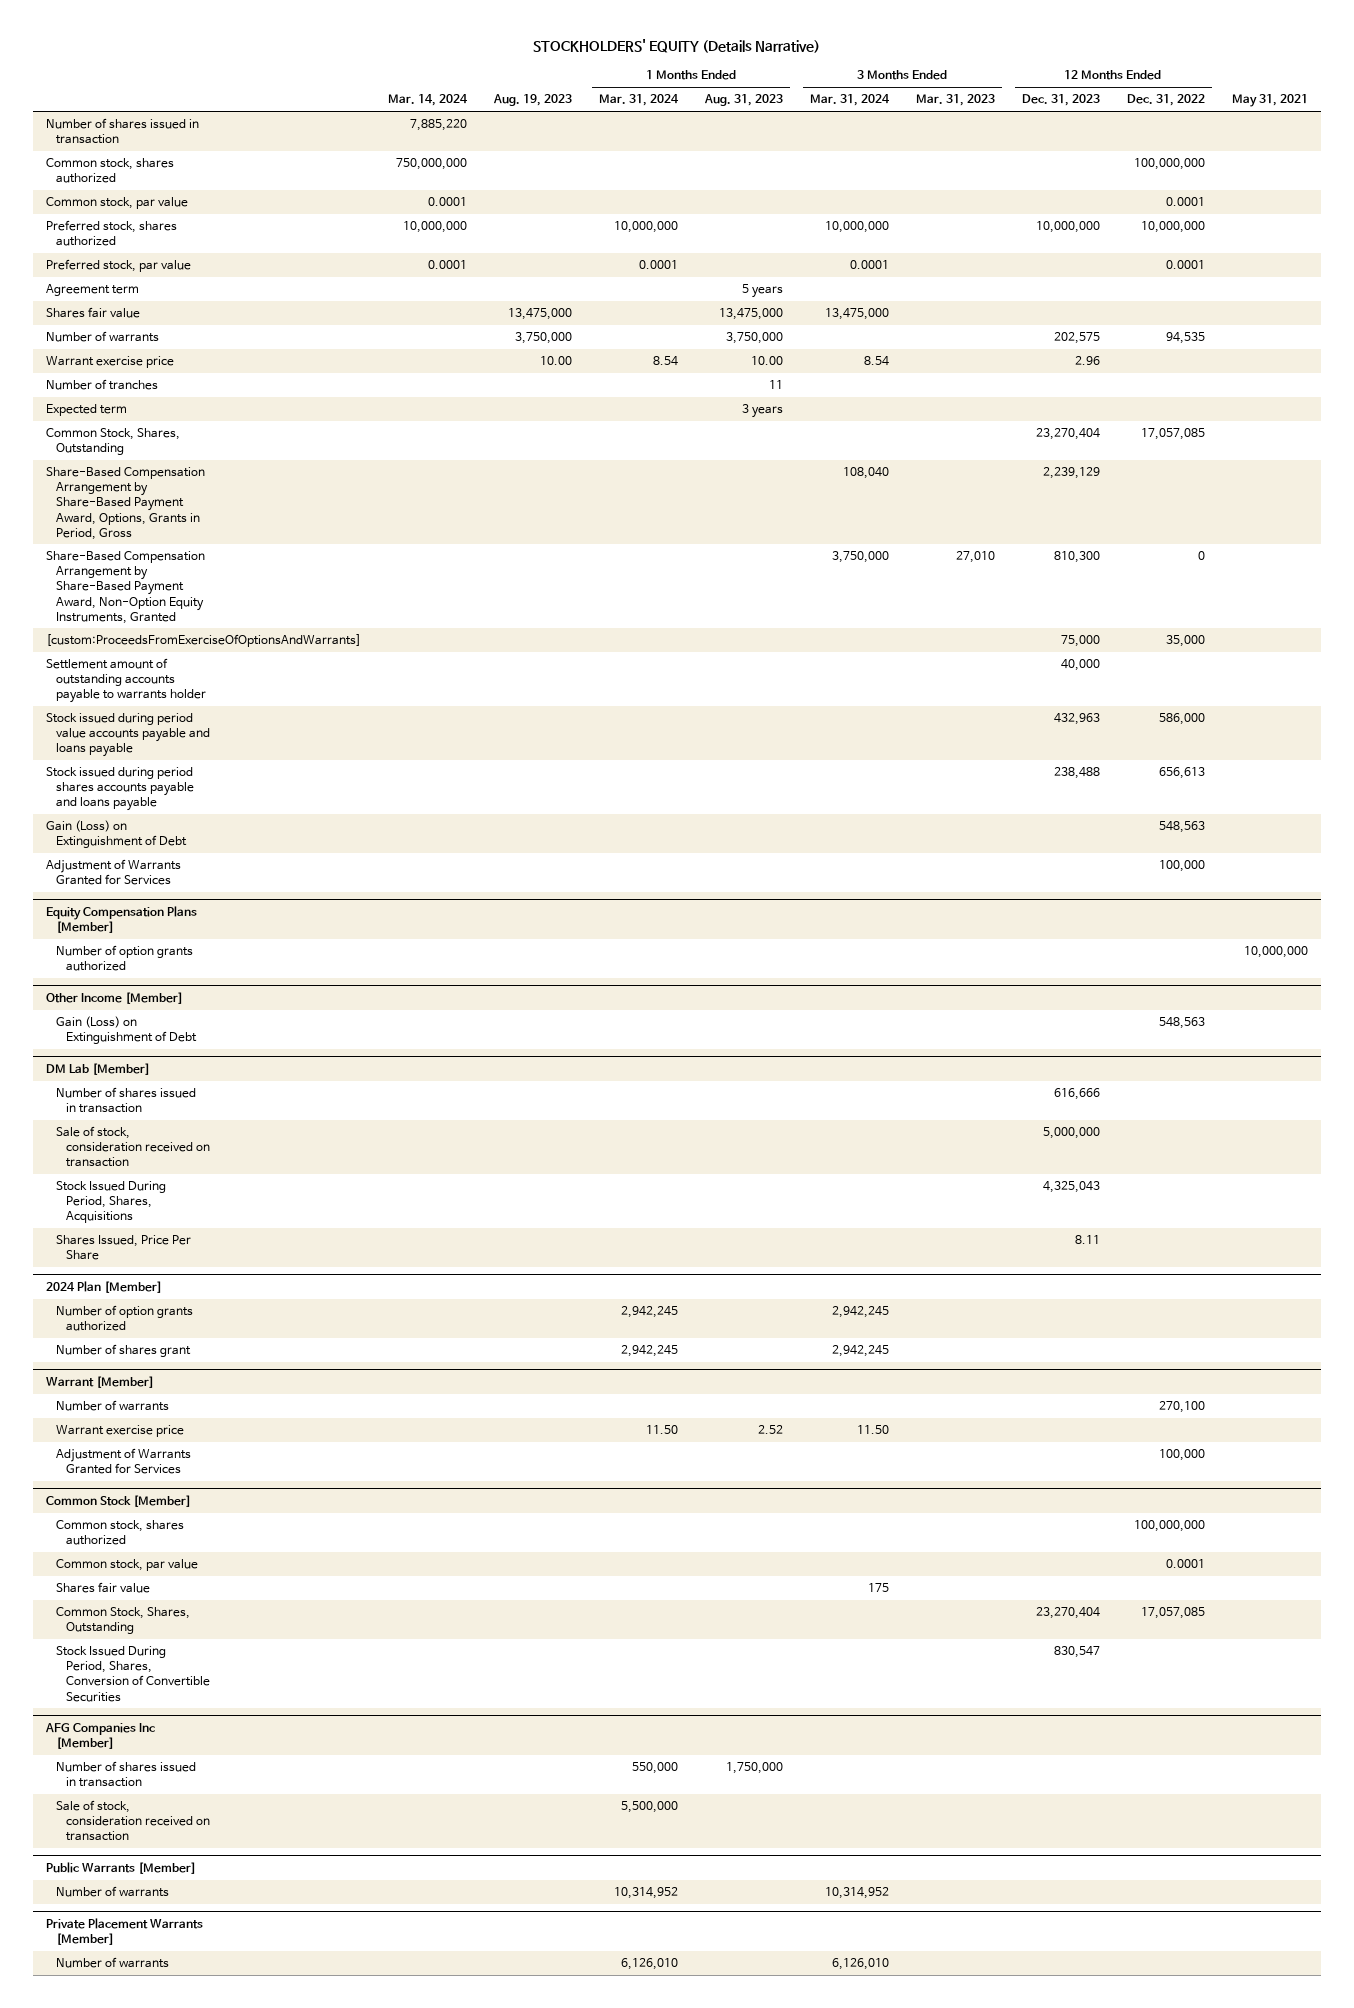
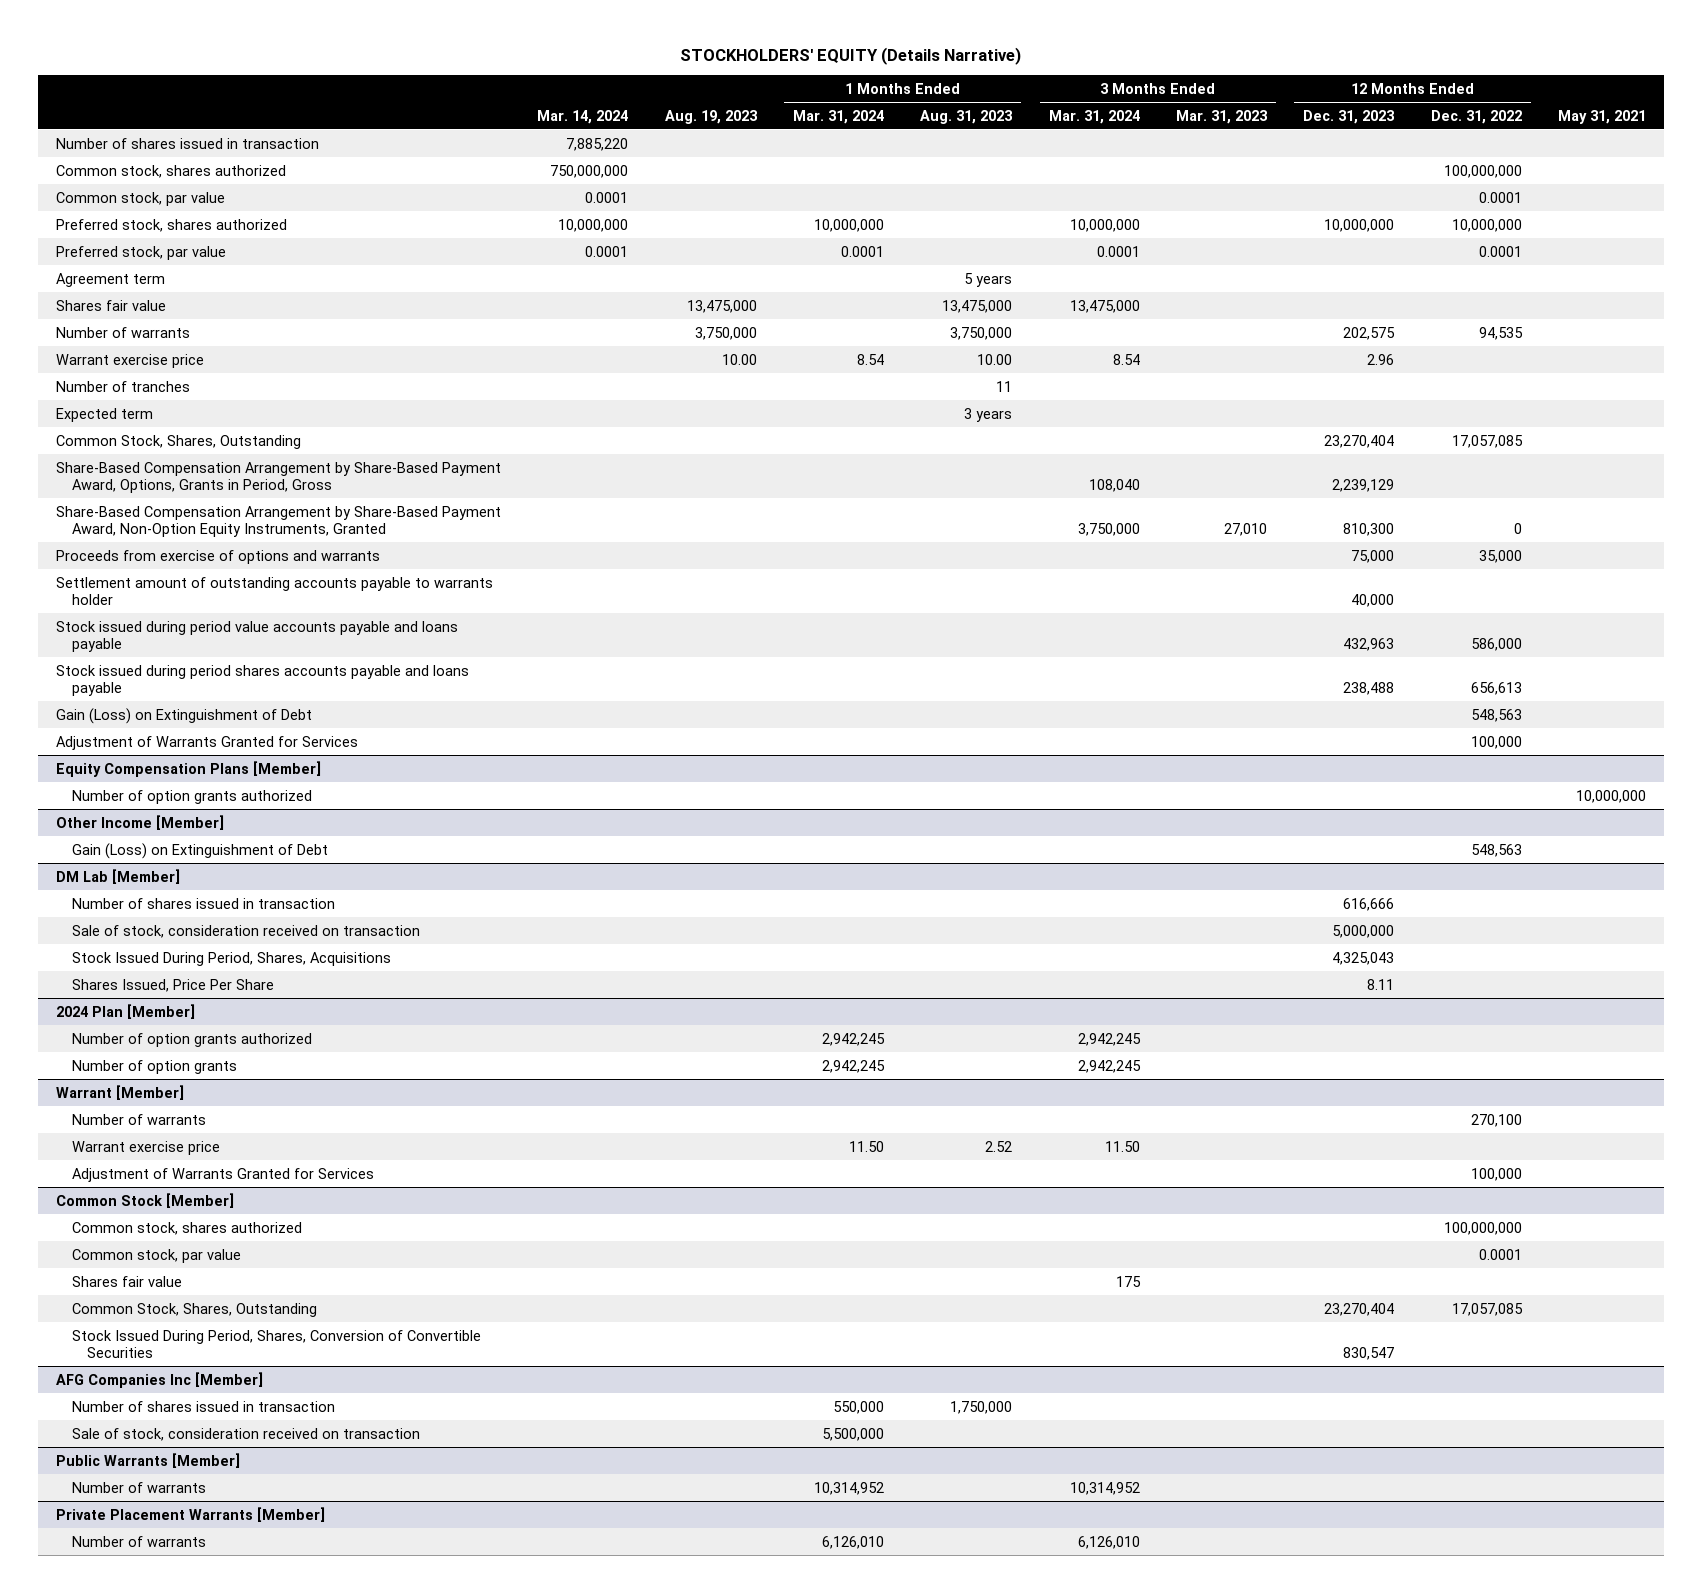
[46,634,362,648] [custom:ProceedsFromExerciseOfOptionsAndWarrants] -> [56,549,381,564] Proceeds from exercise of options and warrants
[56,1344,192,1358] Number of shares grant -> [71,1059,237,1074] Number of option grants

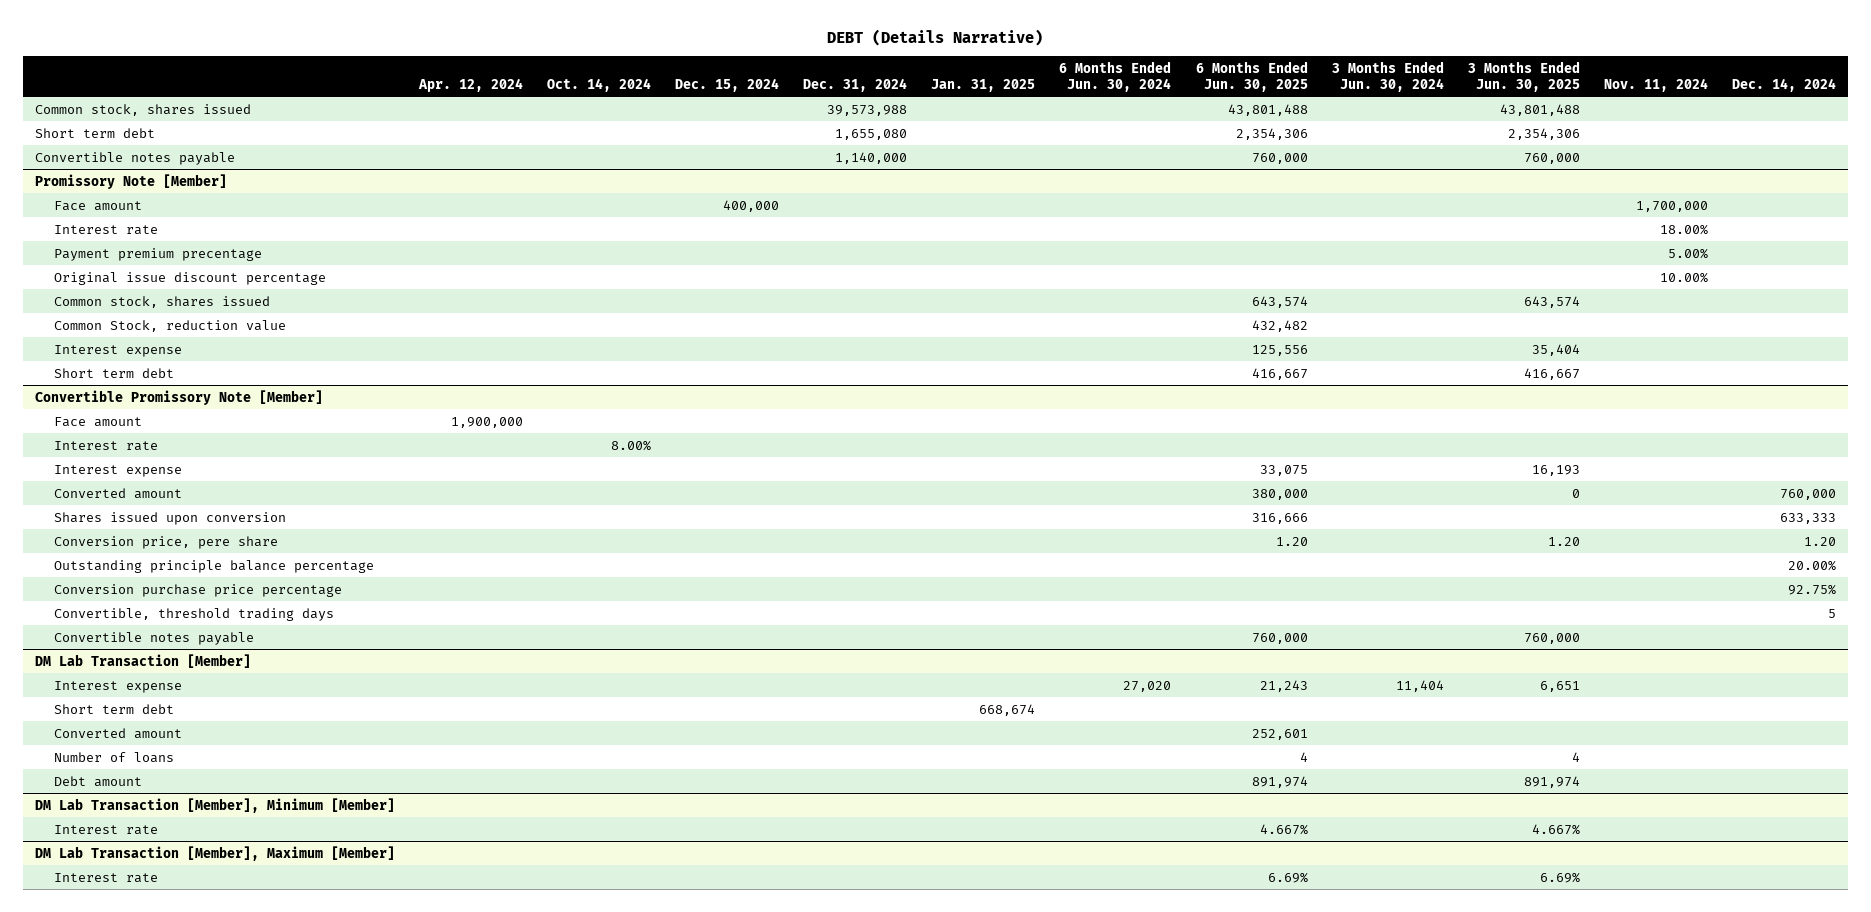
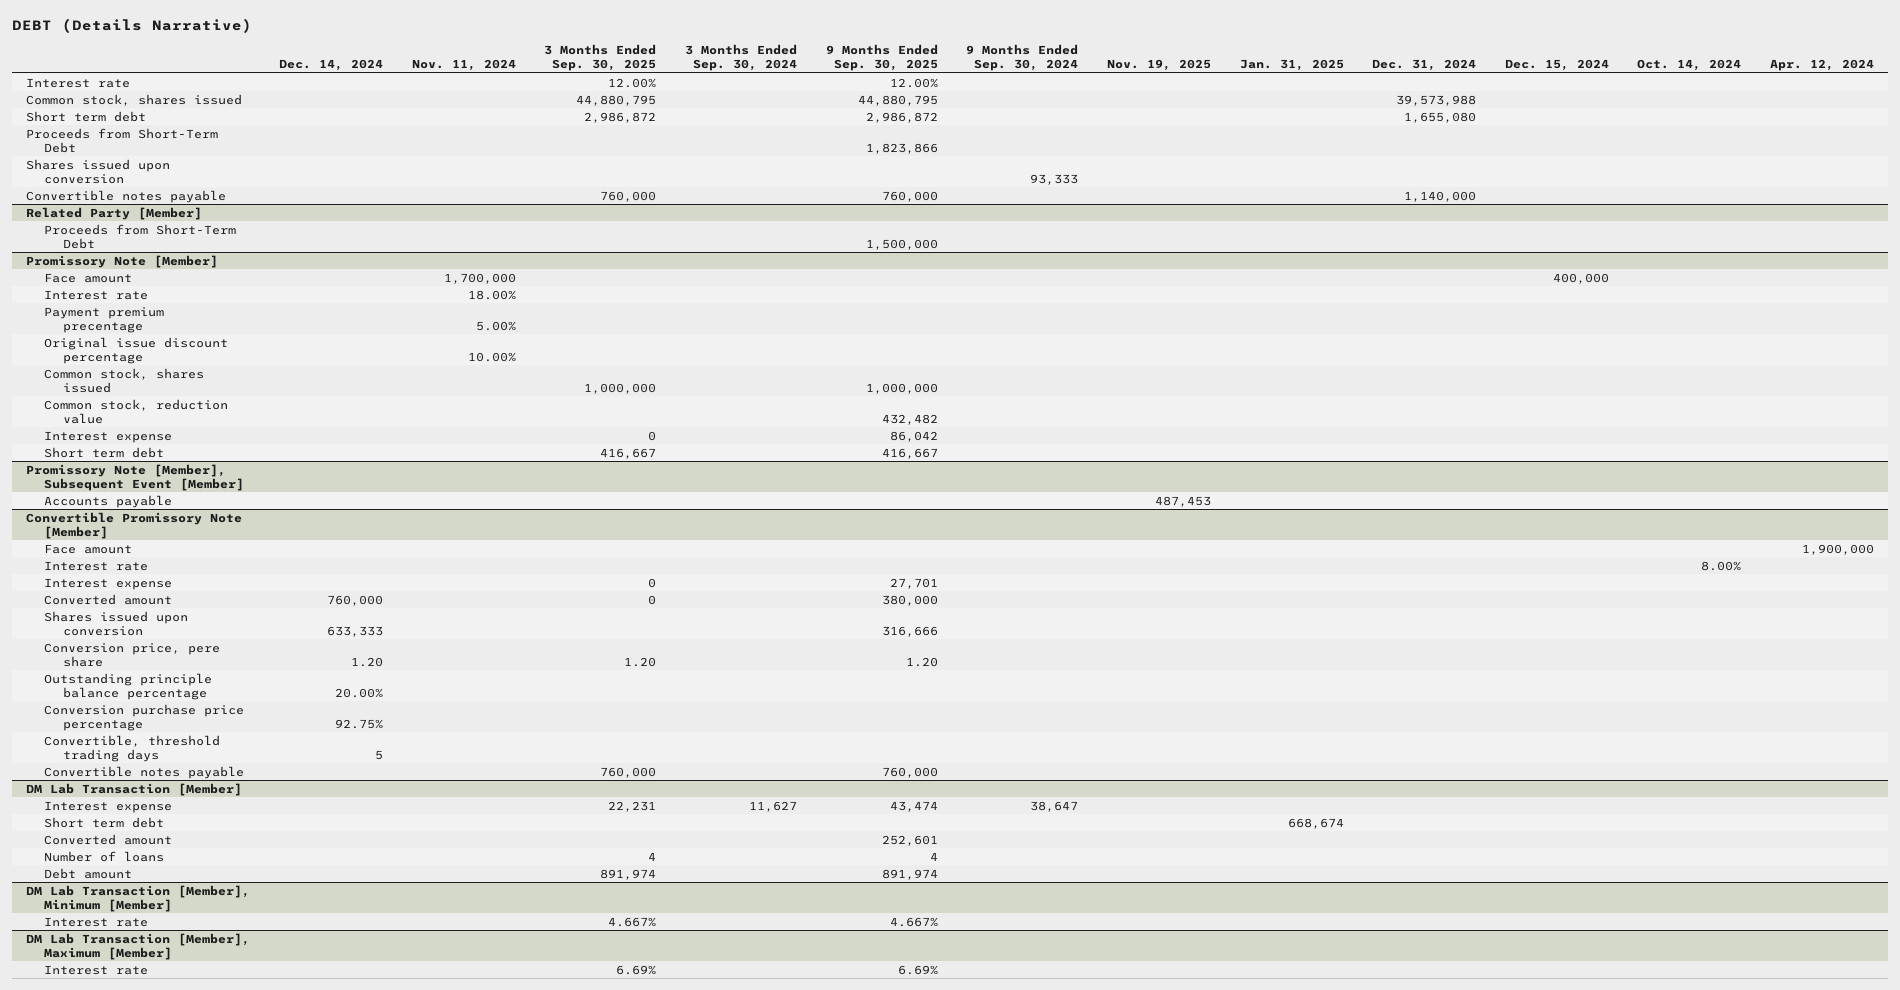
[1059,60,1172,92] 6 Months Ended Jun. 30, 2024 -> none
[1195,60,1308,92] 6 Months Ended Jun. 30, 2025 -> none
[1331,60,1444,92] 3 Months Ended Jun. 30, 2024 -> none
[1467,60,1580,92] 3 Months Ended Jun. 30, 2025 -> none
none -> [544,44,657,72] 3 Months Ended Sep. 30, 2025
none -> [684,44,797,72] 3 Months Ended Sep. 30, 2024
none -> [825,44,938,72] 9 Months Ended Sep. 30, 2025
none -> [966,44,1079,72] 9 Months Ended Sep. 30, 2024
none -> [1106,59,1211,72] Nov. 19, 2025
none -> [26,77,131,88] Interest rate
none -> [26,127,219,153] Proceeds from Short-Term Debt
none -> [26,158,171,184] Shares issued upon conversion
none -> [26,206,203,220] Related Party [Member]
none -> [44,223,237,249] Proceeds from Short-Term Debt
[54,319,287,332] Common Stock, reduction value -> [44,398,229,424] Common stock, reduction value
none -> [26,463,245,491] Promissory Note [Member], Subsequent Event [Member]
none -> [44,494,173,508] Accounts payable

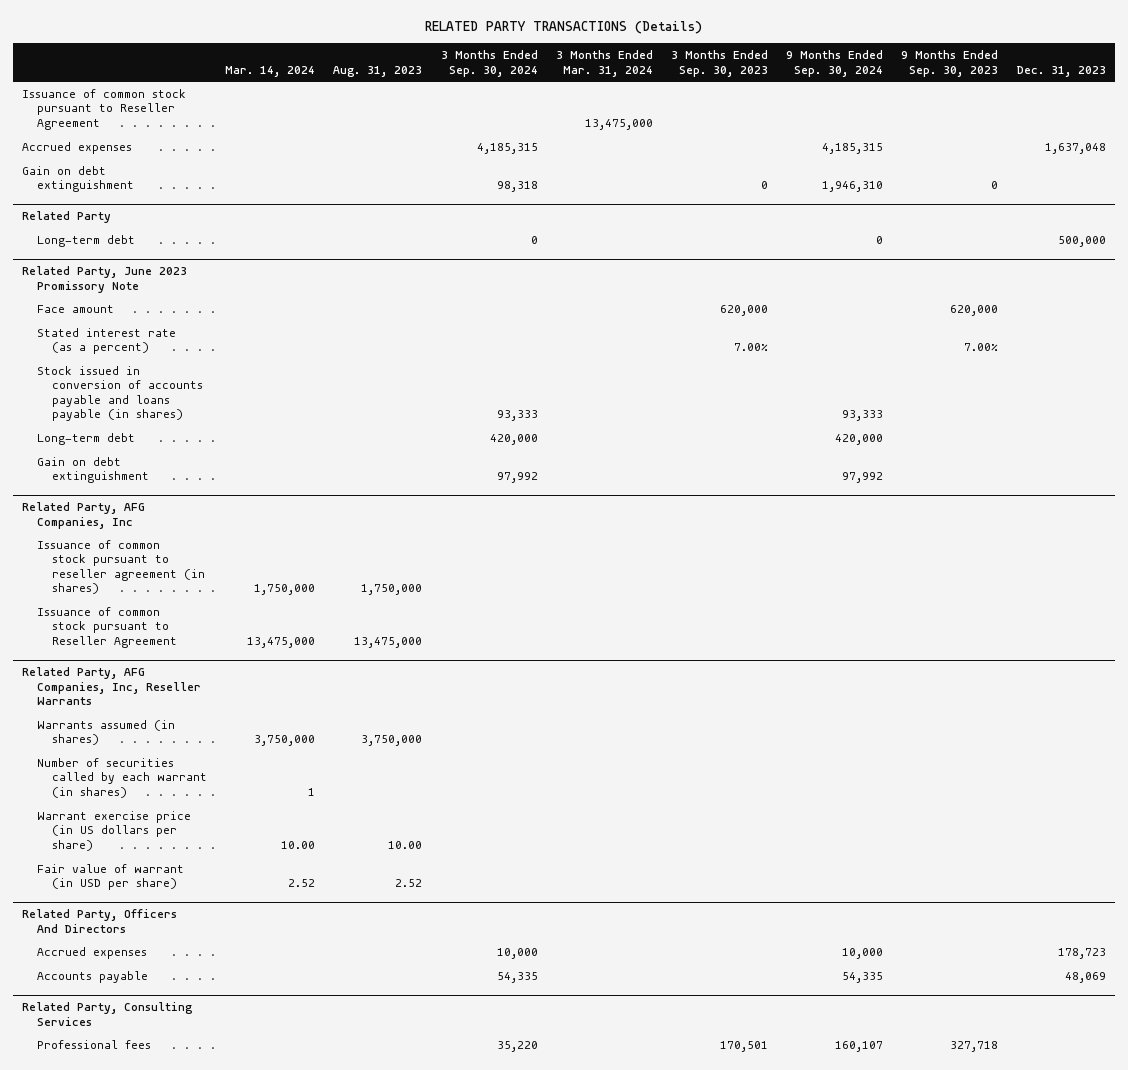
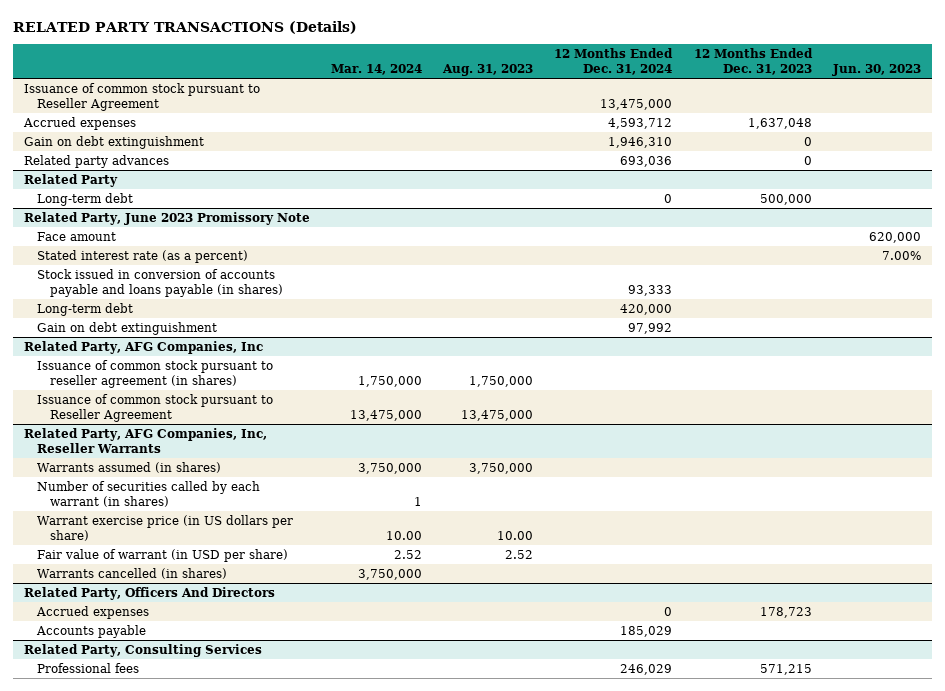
[440,50,538,77] 3 Months Ended Sep. 30, 2024 -> none
[555,50,653,77] 3 Months Ended Mar. 31, 2024 -> none
[670,50,768,77] 3 Months Ended Sep. 30, 2023 -> none
[786,50,884,77] 9 Months Ended Sep. 30, 2024 -> none
[901,50,999,77] 9 Months Ended Sep. 30, 2023 -> none
[1016,65,1106,77] Dec. 31, 2023 -> none
none -> [554,47,674,76] 12 Months Ended Dec. 31, 2024
none -> [693,47,813,76] 12 Months Ended Dec. 31, 2023
none -> [831,64,921,77] Jun. 30, 2023
none -> [23,154,169,168] Related party advances
none -> [36,567,227,579] Warrants cancelled (in shares)

